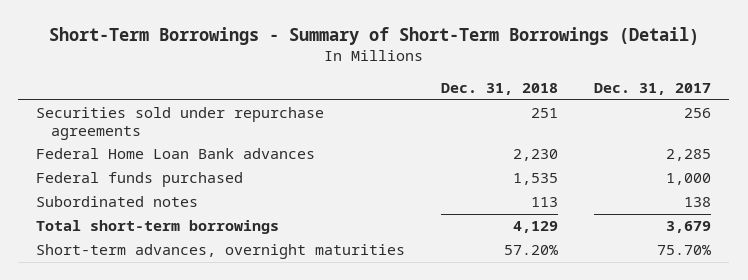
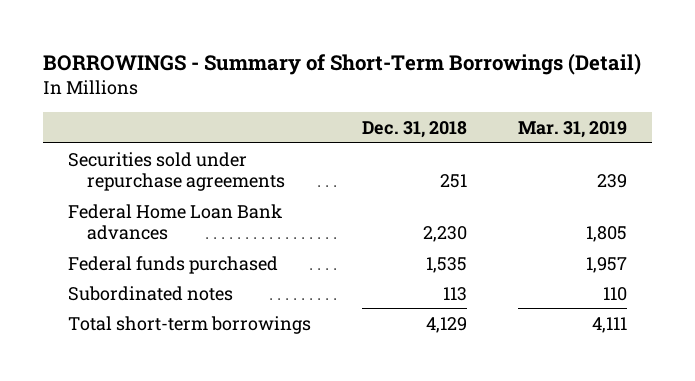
[48,27,699,46] Short-Term Borrowings - Summary of Short-Term Borrowings (Detail) -> [42,53,641,76] BORROWINGS - Summary of Short-Term Borrowings (Detail)
[594,83,712,96] Dec. 31, 2017 -> none
none -> [517,120,627,138] Mar. 31, 2019
[36,244,406,260] Short-term advances, overnight maturities -> none

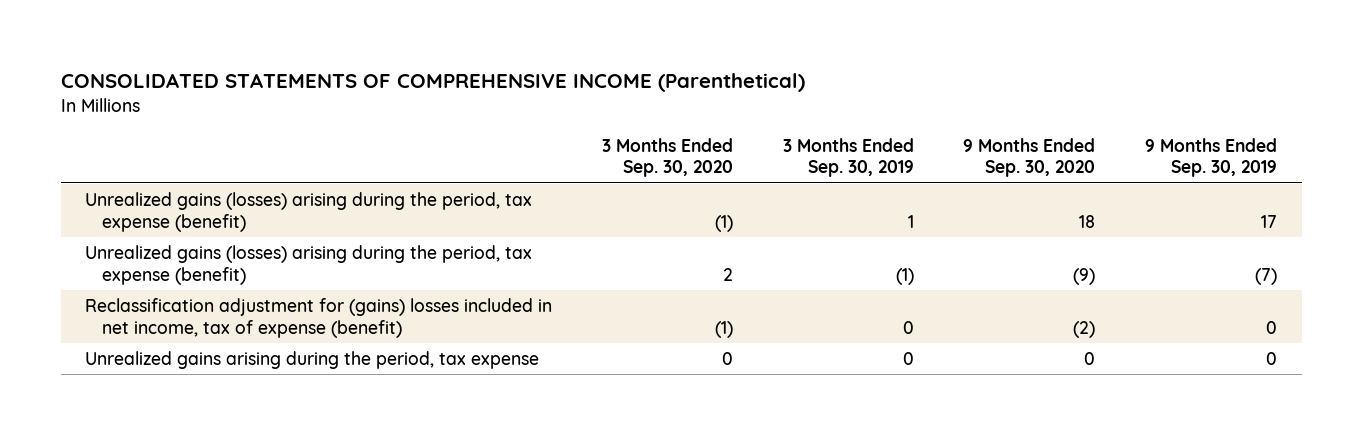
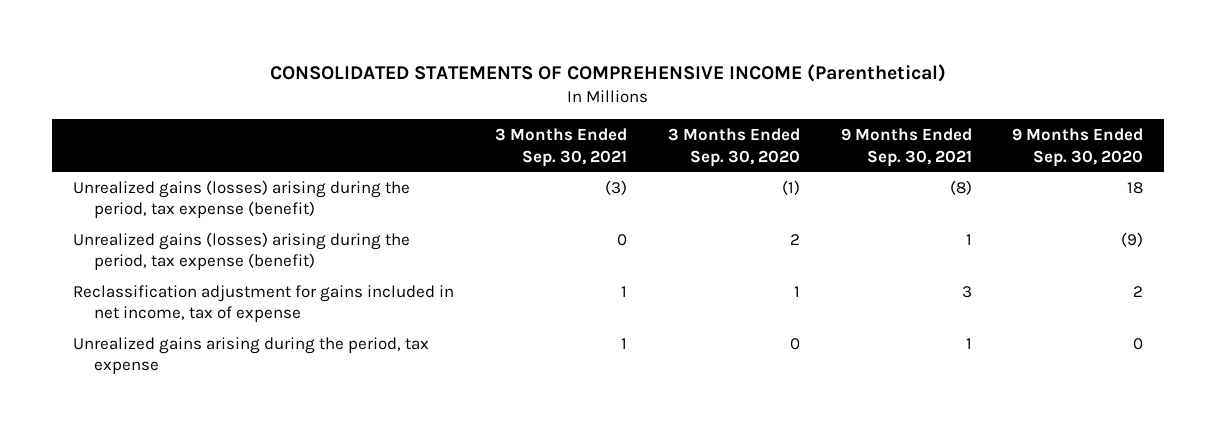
[782,137,914,178] 3 Months Ended Sep. 30, 2019 -> none
[1144,137,1277,178] 9 Months Ended Sep. 30, 2019 -> none
none -> [494,127,627,167] 3 Months Ended Sep. 30, 2021
none -> [840,127,972,167] 9 Months Ended Sep. 30, 2021
[85,298,553,338] Reclassification adjustment for (gains) losses included in net income, tax of expense (benefit) -> [72,284,454,323] Reclassification adjustment for gains included in net income, tax of expense
[715,320,734,338] (1) -> [793,285,800,297] 1
[1073,320,1096,338] (2) -> [1133,285,1144,297] 2

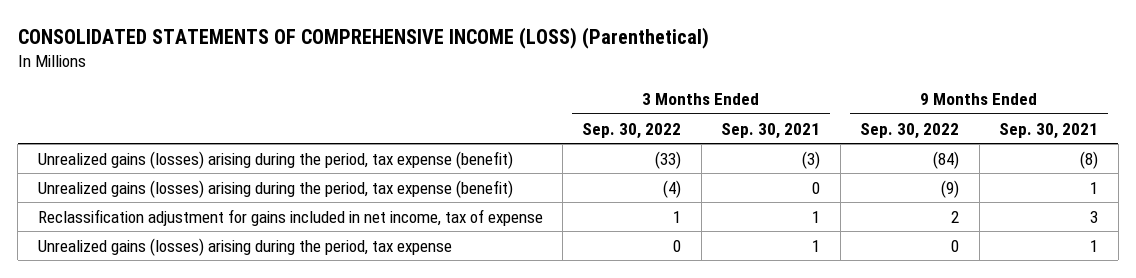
[270,63,947,82] CONSOLIDATED STATEMENTS OF COMPREHENSIVE INCOME (Parenthetical) -> [17,27,709,50] CONSOLIDATED STATEMENTS OF COMPREHENSIVE INCOME (LOSS) (Parenthetical)
[667,127,800,167] 3 Months Ended Sep. 30, 2020 -> none
[1012,127,1144,167] 9 Months Ended Sep. 30, 2020 -> none
none -> [582,122,682,139] Sep. 30, 2022
none -> [860,122,960,139] Sep. 30, 2022
[72,336,429,375] Unrealized gains arising during the period, tax expense -> [37,237,452,256] Unrealized gains (losses) arising during the period, tax expense

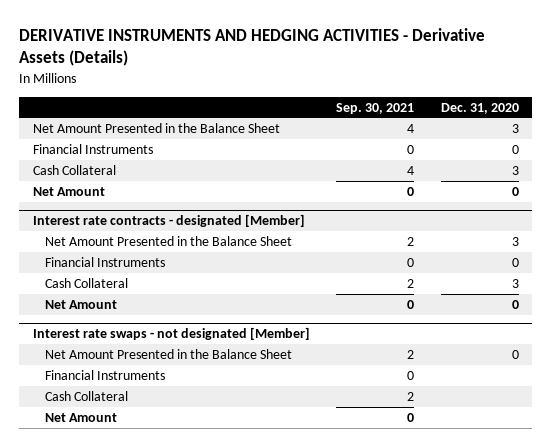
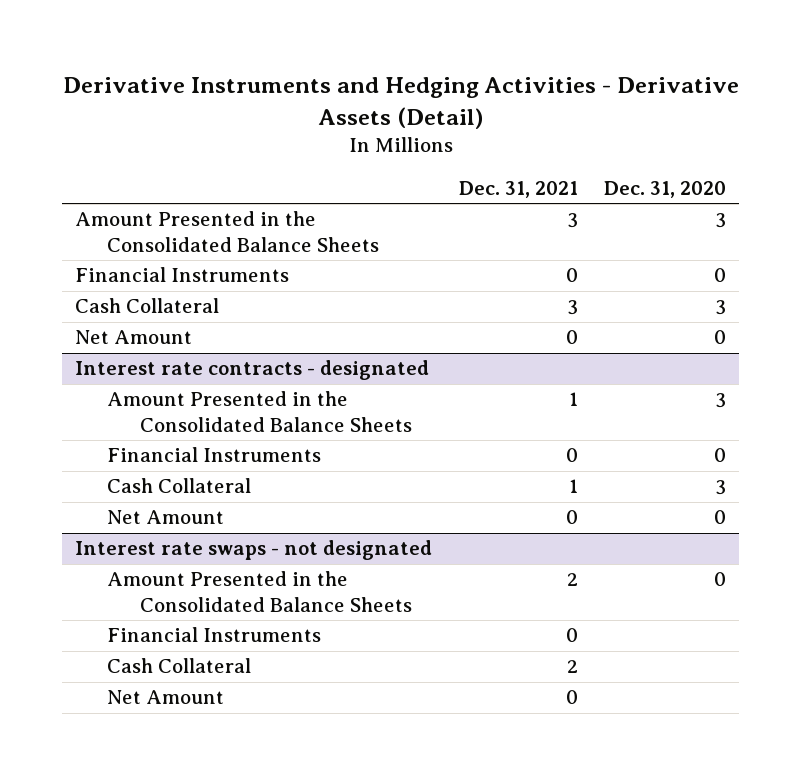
[19,28,486,67] DERIVATIVE INSTRUMENTS AND HEDGING ACTIVITIES - Derivative Assets (Details) -> [62,77,739,129] Derivative Instruments and Hedging Activities - Derivative Assets (Detail)
[336,102,415,114] Sep. 30, 2021 -> none
none -> [458,180,578,198] Dec. 31, 2021
[32,122,280,133] Net Amount Presented in the Balance Sheet -> [75,211,380,252] Amount Presented in the Consolidated Balance Sheets
[32,214,305,228] Interest rate contracts - designated [Member] -> [75,360,430,381] Interest rate contracts - designated
[44,235,292,246] Net Amount Presented in the Balance Sheet -> [107,391,412,432] Amount Presented in the Consolidated Balance Sheets
[32,327,310,341] Interest rate swaps - not designated [Member] -> [75,540,433,561] Interest rate swaps - not designated
[44,348,292,359] Net Amount Presented in the Balance Sheet -> [107,571,412,612] Amount Presented in the Consolidated Balance Sheets

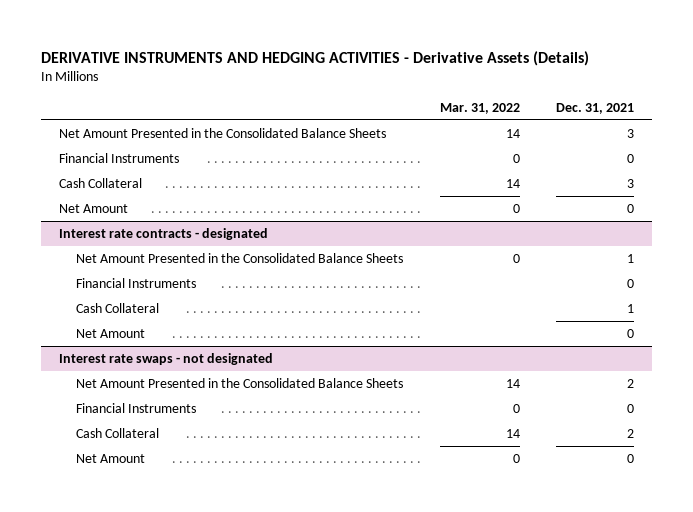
[62,77,739,129] Derivative Instruments and Hedging Activities - Derivative Assets (Detail) -> [41,50,590,66] DERIVATIVE INSTRUMENTS AND HEDGING ACTIVITIES - Derivative Assets (Details)
[603,180,726,198] Dec. 31, 2020 -> none
none -> [439,102,520,114] Mar. 31, 2022
[75,211,380,252] Amount Presented in the Consolidated Balance Sheets -> [59,127,387,138] Net Amount Presented in the Consolidated Balance Sheets
[107,391,412,432] Amount Presented in the Consolidated Balance Sheets -> [76,252,404,263] Net Amount Presented in the Consolidated Balance Sheets
[107,571,412,612] Amount Presented in the Consolidated Balance Sheets -> [76,377,404,388] Net Amount Presented in the Consolidated Balance Sheets

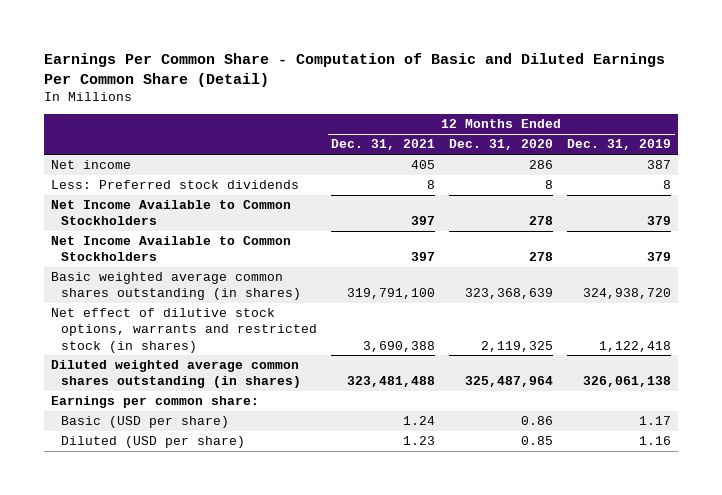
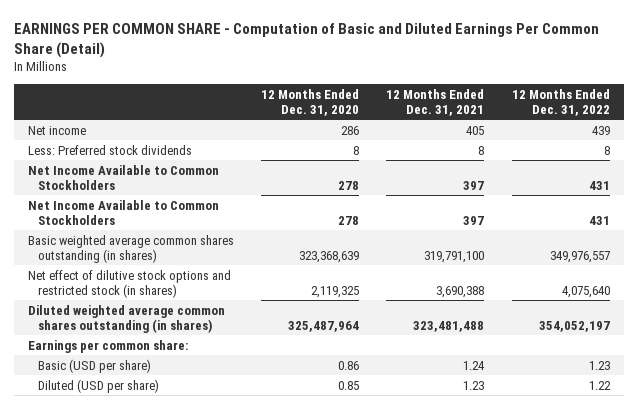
[43,52,665,87] Earnings Per Common Share - Computation of Basic and Diluted Earnings Per Common Share (Detail) -> [13,22,599,58] EARNINGS PER COMMON SHARE - Computation of Basic and Diluted Earnings Per Common Share (Detail)
[567,139,672,151] Dec. 31, 2019 -> none
none -> [511,88,610,116] 12 Months Ended Dec. 31, 2022
[50,308,318,353] Net effect of dilutive stock options, warrants and restricted stock (in shares) -> [27,269,231,298] Net effect of dilutive stock options and restricted stock (in shares)

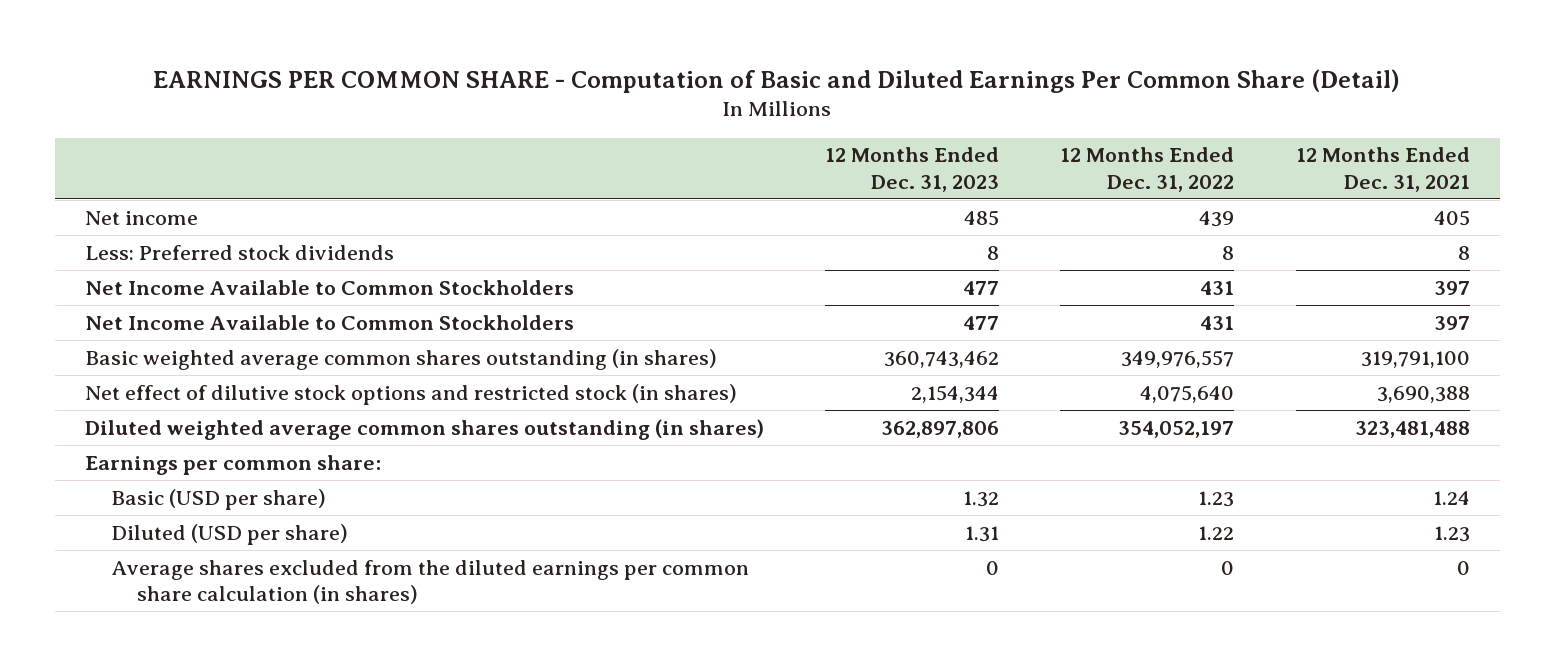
[261,88,360,116] 12 Months Ended Dec. 31, 2020 -> none
none -> [825,147,1000,192] 12 Months Ended Dec. 31, 2023
none -> [111,559,750,604] Average shares excluded from the diluted earnings per common share calculation (in shares)

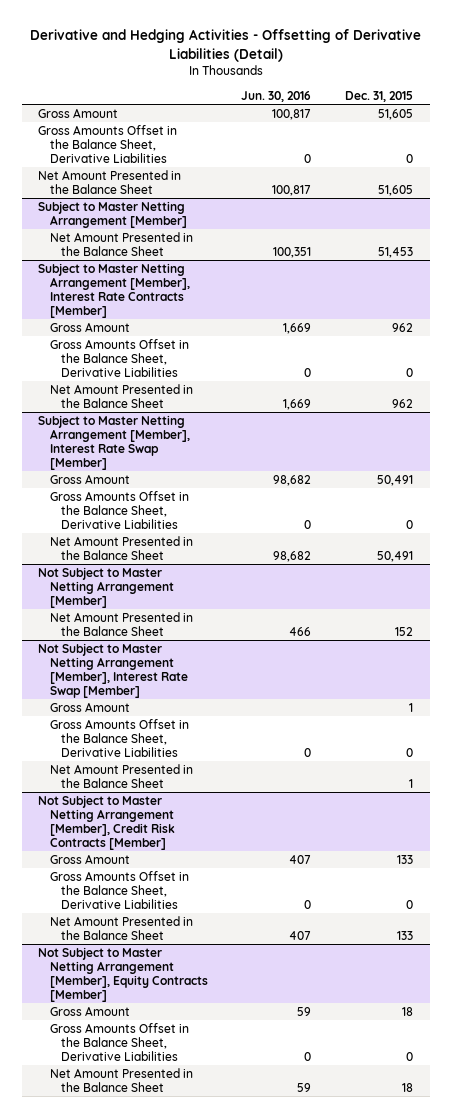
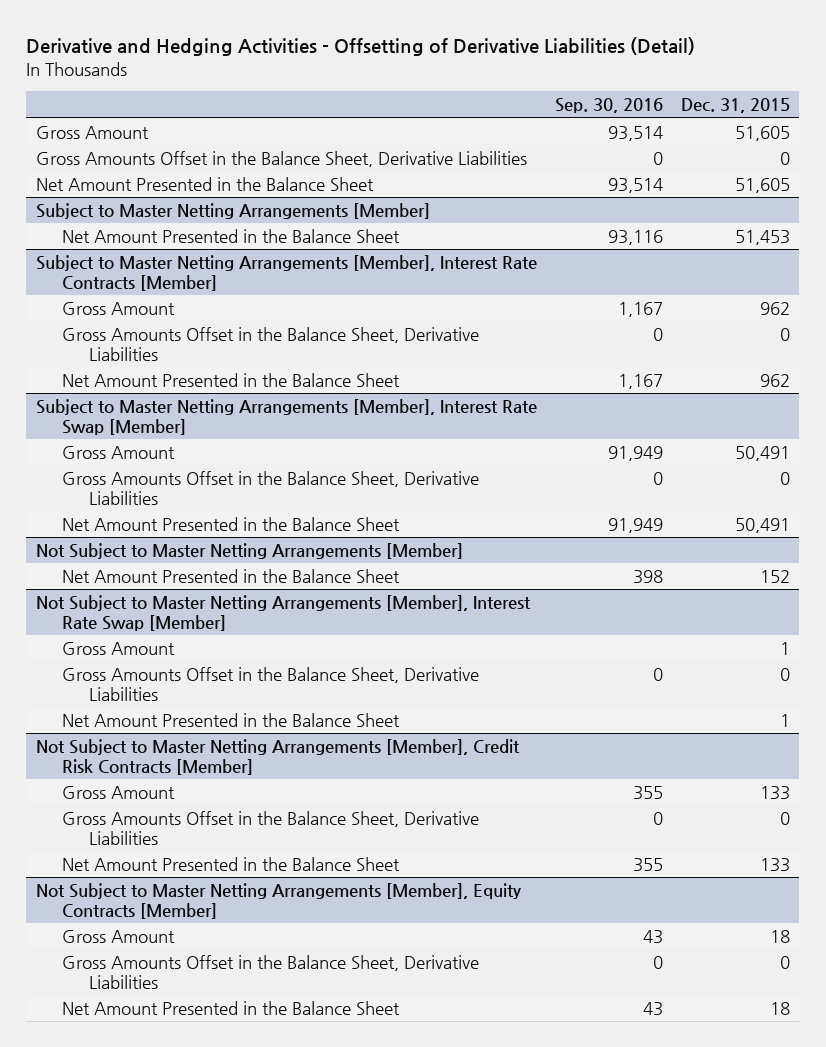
[241,90,312,102] Jun. 30, 2016 -> none
none -> [554,98,663,114] Sep. 30, 2016
[38,200,187,228] Subject to Master Netting Arrangement [Member] -> [35,203,430,220] Subject to Master Netting Arrangements [Member]
[38,262,190,318] Subject to Master Netting Arrangement [Member], Interest Rate Contracts [Member] -> [35,255,537,291] Subject to Master Netting Arrangements [Member], Interest Rate Contracts [Member]
[38,414,190,470] Subject to Master Netting Arrangement [Member], Interest Rate Swap [Member] -> [35,399,537,435] Subject to Master Netting Arrangements [Member], Interest Rate Swap [Member]
[38,566,174,608] Not Subject to Master Netting Arrangement [Member] -> [35,543,463,560] Not Subject to Master Netting Arrangements [Member]
[38,642,188,698] Not Subject to Master Netting Arrangement [Member], Interest Rate Swap [Member] -> [35,595,531,631] Not Subject to Master Netting Arrangements [Member], Interest Rate Swap [Member]
[38,794,175,850] Not Subject to Master Netting Arrangement [Member], Credit Risk Contracts [Member] -> [35,739,520,775] Not Subject to Master Netting Arrangements [Member], Credit Risk Contracts [Member]
[38,946,208,1002] Not Subject to Master Netting Arrangement [Member], Equity Contracts [Member] -> [35,883,521,919] Not Subject to Master Netting Arrangements [Member], Equity Contracts [Member]

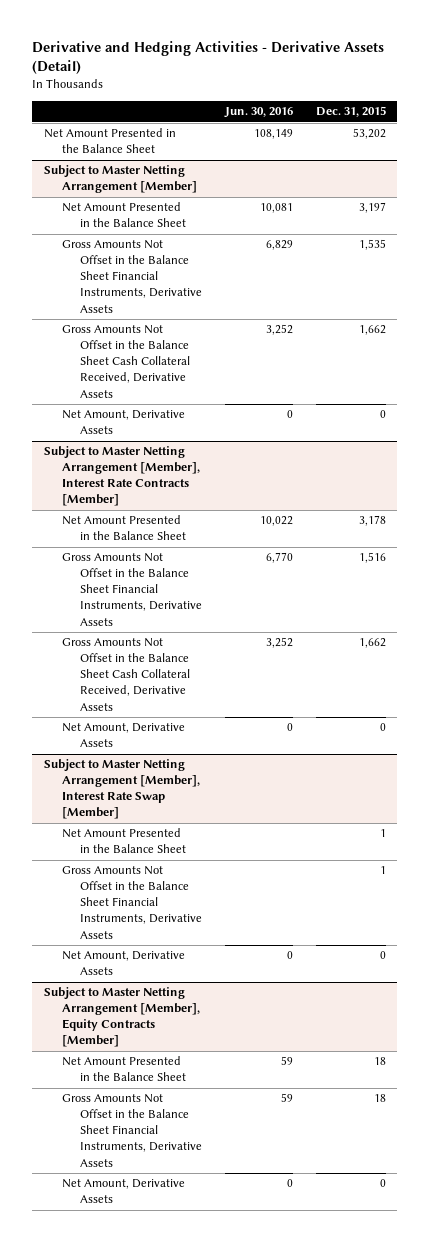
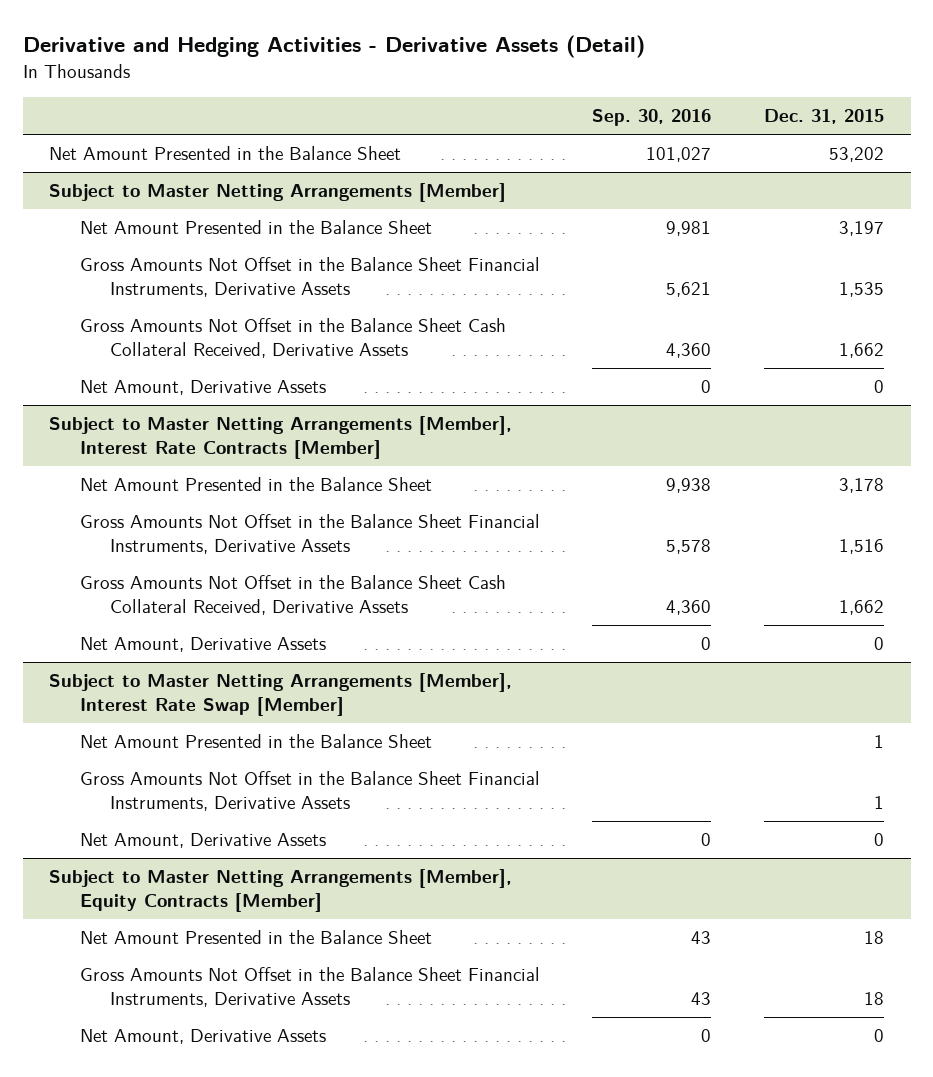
[223,107,293,119] Jun. 30, 2016 -> none
none -> [592,109,712,127] Sep. 30, 2016
[43,165,197,194] Subject to Master Netting Arrangement [Member] -> [49,183,507,203] Subject to Master Netting Arrangements [Member]
[43,446,200,507] Subject to Master Netting Arrangement [Member], Interest Rate Contracts [Member] -> [49,416,513,460] Subject to Master Netting Arrangements [Member], Interest Rate Contracts [Member]
[43,759,200,820] Subject to Master Netting Arrangement [Member], Interest Rate Swap [Member] -> [49,673,513,717] Subject to Master Netting Arrangements [Member], Interest Rate Swap [Member]
[43,987,200,1048] Subject to Master Netting Arrangement [Member], Equity Contracts [Member] -> [49,869,513,913] Subject to Master Netting Arrangements [Member], Equity Contracts [Member]

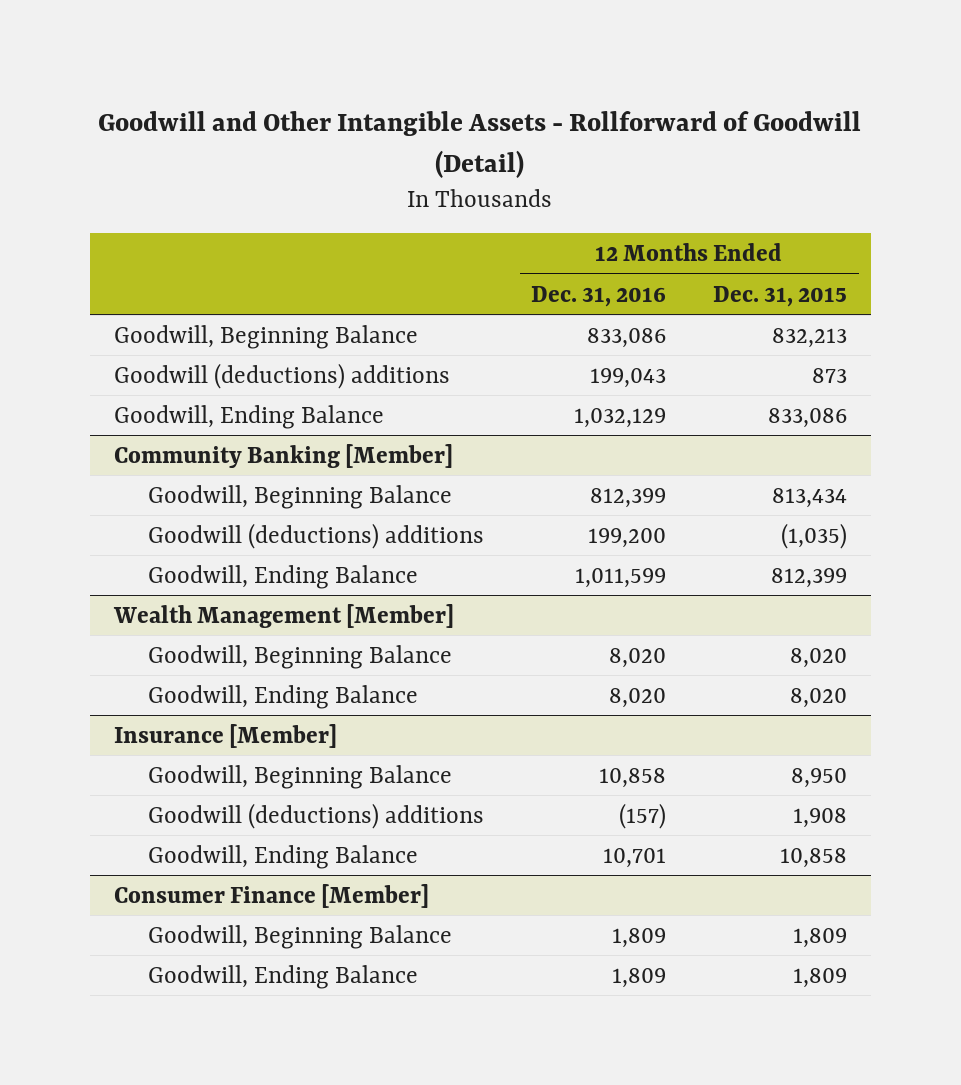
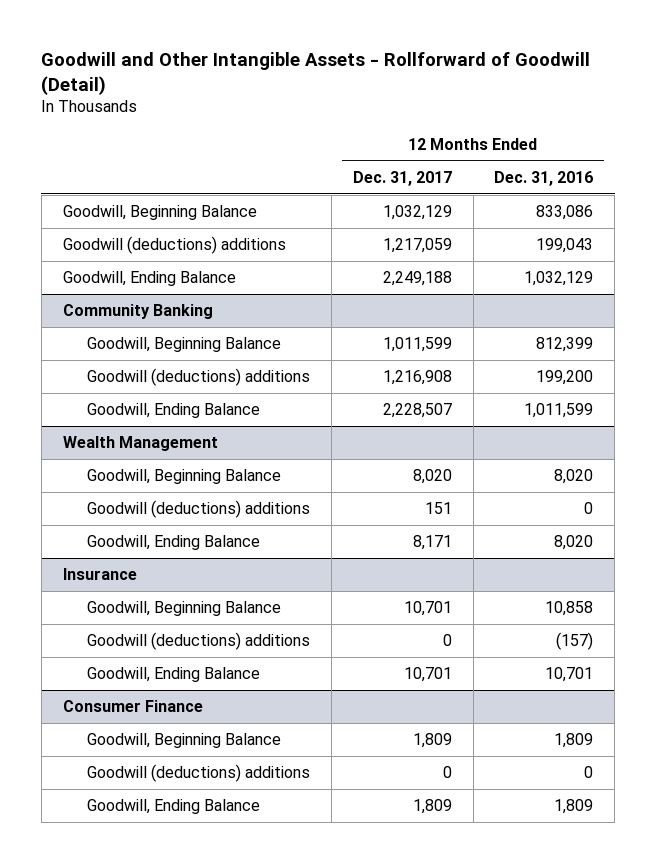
[713,285,848,307] Dec. 31, 2015 -> none
none -> [352,171,452,187] Dec. 31, 2017
[113,443,453,468] Community Banking [Member] -> [62,304,213,320] Community Banking
[112,603,454,628] Wealth Management [Member] -> [62,436,218,452] Wealth Management
none -> [86,500,310,519] Goodwill (deductions) additions
[113,723,337,748] Insurance [Member] -> [62,568,137,581] Insurance
[113,883,429,908] Consumer Finance [Member] -> [62,700,203,713] Consumer Finance
none -> [86,764,310,783] Goodwill (deductions) additions

